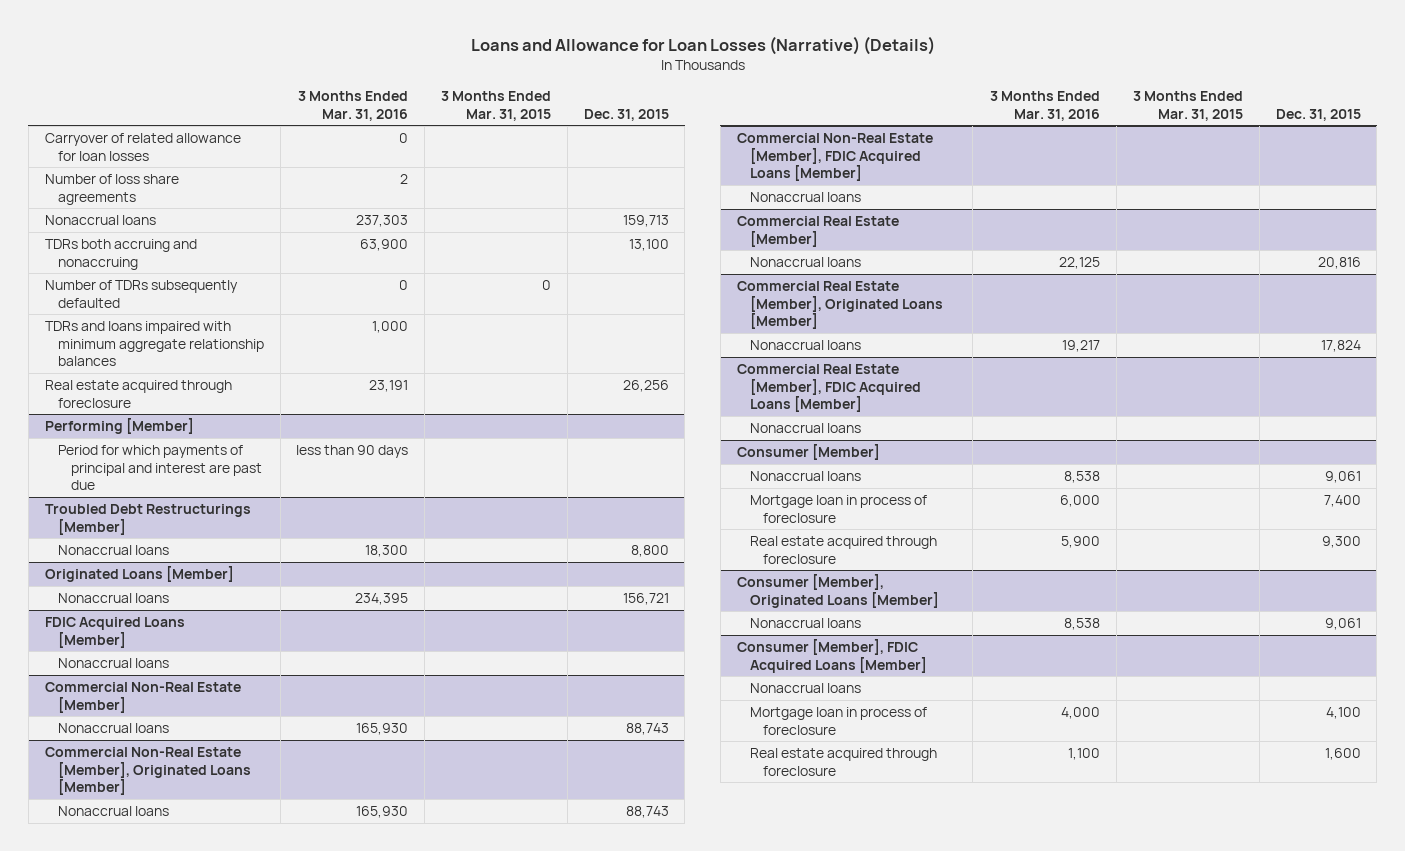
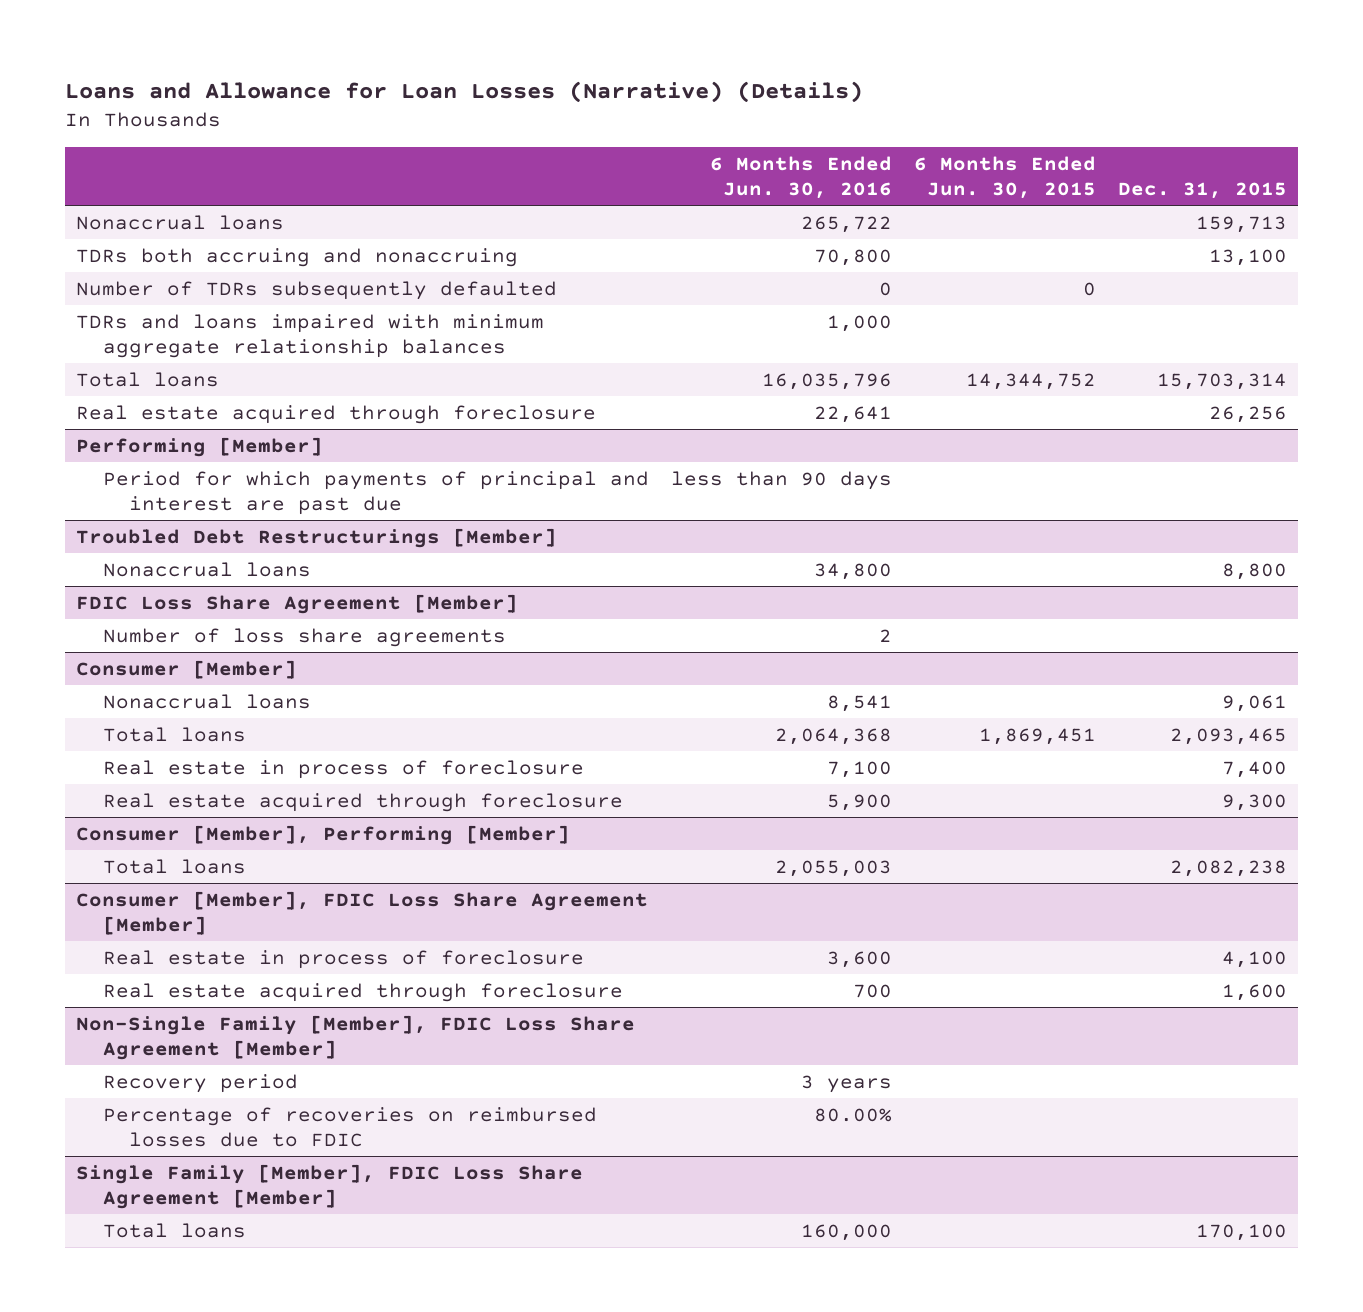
[298,91,409,121] 3 Months Ended Mar. 31, 2016 -> none
[440,91,551,121] 3 Months Ended Mar. 31, 2015 -> none
none -> [709,155,892,200] 6 Months Ended Jun. 30, 2016
none -> [913,155,1096,200] 6 Months Ended Jun. 30, 2015
[44,133,241,161] Carryover of related allowance for loan losses -> none
[44,174,179,205] Number of loss share agreements -> none
none -> [76,371,220,387] Total loans
[44,566,234,583] Originated Loans [Member] -> none
[57,593,169,604] Nonaccrual loans -> none
[44,617,185,648] FDIC Acquired Loans [Member] -> none
[57,658,169,669] Nonaccrual loans -> none
[44,682,241,713] Commercial Non-Real Estate [Member] -> none
[57,723,169,734] Nonaccrual loans -> none
[44,747,251,796] Commercial Non-Real Estate [Member], Originated Loans [Member] -> none
[57,806,169,817] Nonaccrual loans -> none
[736,133,933,182] Commercial Non-Real Estate [Member], FDIC Acquired Loans [Member] -> none
[749,192,861,203] Nonaccrual loans -> none
[736,216,899,247] Commercial Real Estate [Member] -> none
[749,257,861,268] Nonaccrual loans -> none
[736,281,943,330] Commercial Real Estate [Member], Originated Loans [Member] -> none
[749,340,861,351] Nonaccrual loans -> none
[736,364,921,413] Commercial Real Estate [Member], FDIC Acquired Loans [Member] -> none
[749,423,861,434] Nonaccrual loans -> none
none -> [76,593,519,614] FDIC Loss Share Agreement [Member]
none -> [102,627,506,647] Number of loss share agreements
none -> [102,726,246,742] Total loans
[749,495,927,523] Mortgage loan in process of foreclosure -> [102,759,584,779] Real estate in process of foreclosure
[736,574,939,608] Consumer [Member], Originated Loans [Member] -> none
[749,618,861,629] Nonaccrual loans -> none
[736,639,927,673] Consumer [Member], FDIC Acquired Loans [Member] -> none
[749,683,861,694] Nonaccrual loans -> none
none -> [76,824,571,845] Consumer [Member], Performing [Member]
none -> [102,858,246,874] Total loans
none -> [76,890,649,935] Consumer [Member], FDIC Loss Share Agreement [Member]
[749,707,927,735] Mortgage loan in process of foreclosure -> [102,949,584,969] Real estate in process of foreclosure
none -> [76,1014,636,1060] Non-Single Family [Member], FDIC Loss Share Agreement [Member]
none -> [102,1073,298,1093] Recovery period
none -> [102,1106,597,1147] Percentage of recoveries on reimbursed losses due to FDIC
none -> [76,1163,584,1209] Single Family [Member], FDIC Loss Share Agreement [Member]
none -> [102,1222,246,1238] Total loans

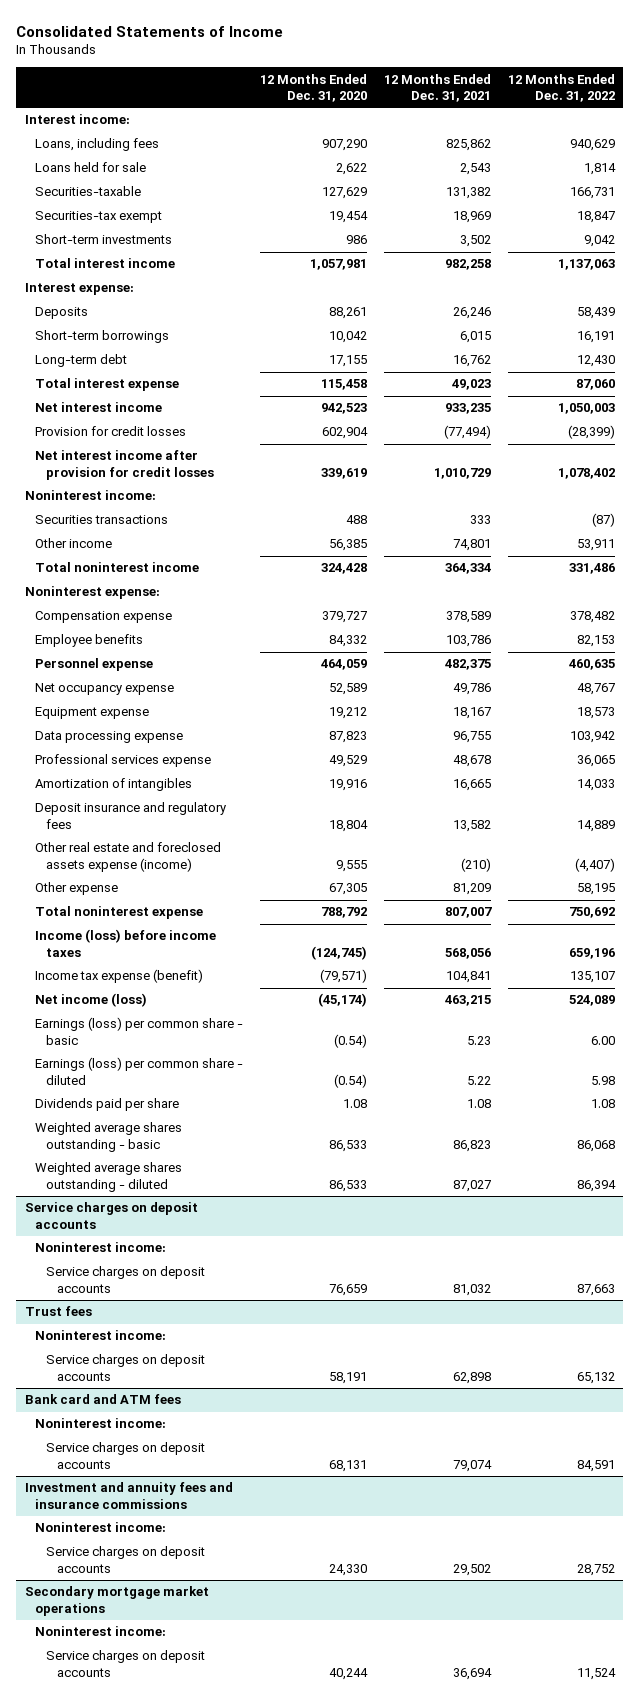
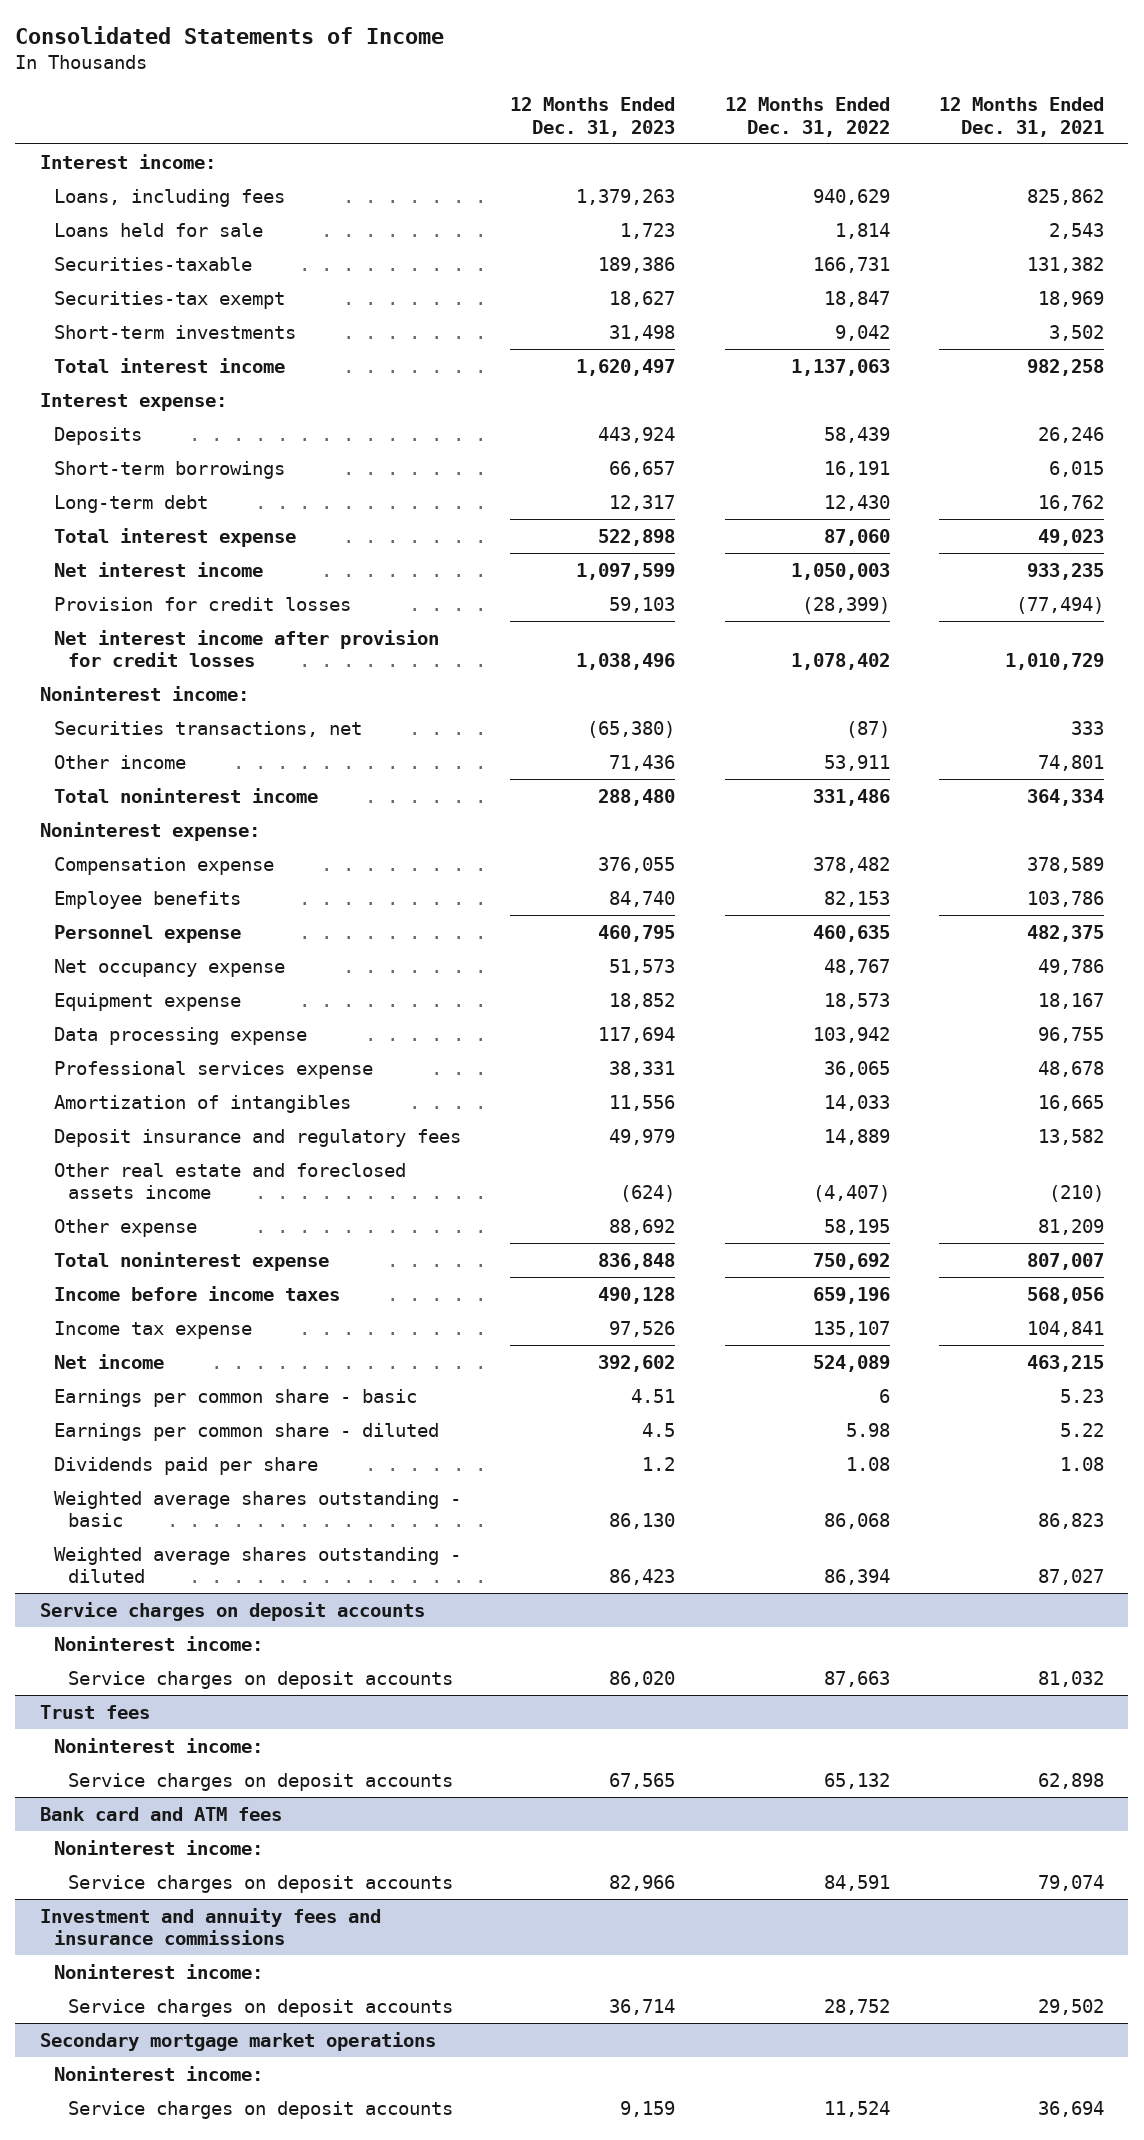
[260,73,368,103] 12 Months Ended Dec. 31, 2020 -> none
none -> [510,97,676,137] 12 Months Ended Dec. 31, 2023
[35,515,169,525] Securities transactions -> [54,720,363,737] Securities transactions, net
[35,842,222,872] Other real estate and foreclosed assets expense (income) -> [54,1162,407,1200] Other real estate and foreclosed assets income
[35,929,217,957] Income (loss) before income taxes -> [54,1285,341,1301] Income before income taxes
[35,969,204,984] Income tax expense (benefit) -> [54,1320,253,1339] Income tax expense
[35,993,148,1008] Net income (loss) -> [54,1353,165,1369] Net income
[35,1017,244,1045] Earnings (loss) per common share - basic -> [54,1388,418,1407] Earnings per common share - basic
[590,1035,615,1045] 6.00 -> [878,1388,890,1403] 6
[35,1057,244,1085] Earnings (loss) per common share - diluted -> [54,1422,440,1441] Earnings per common share - diluted

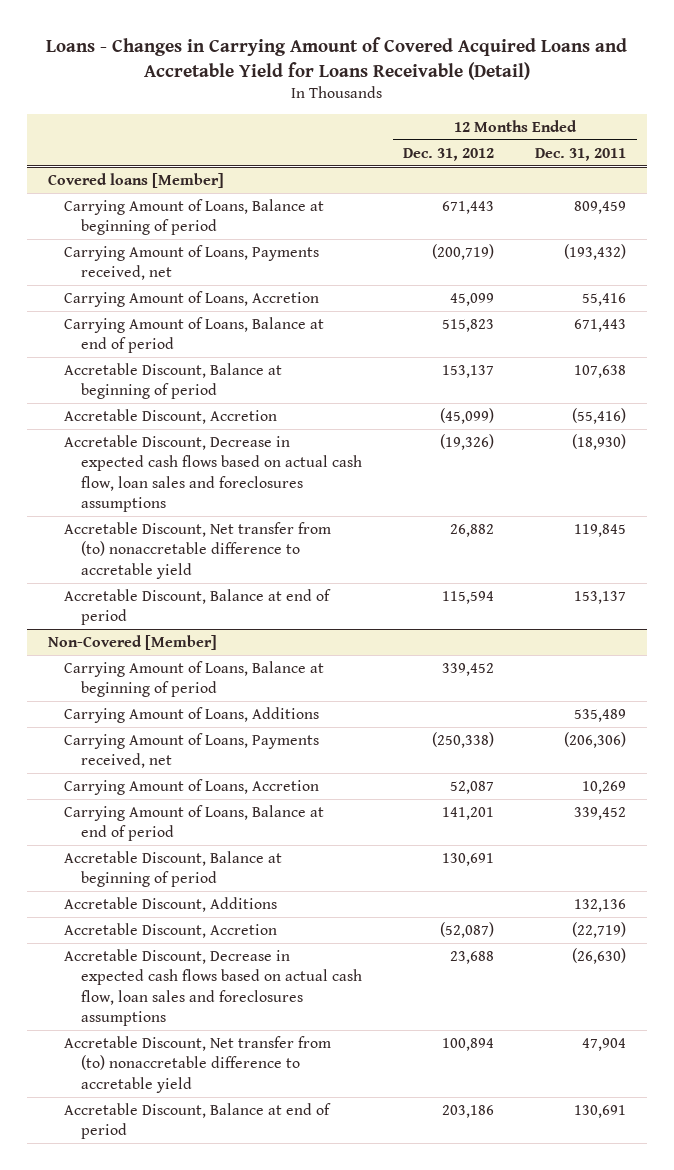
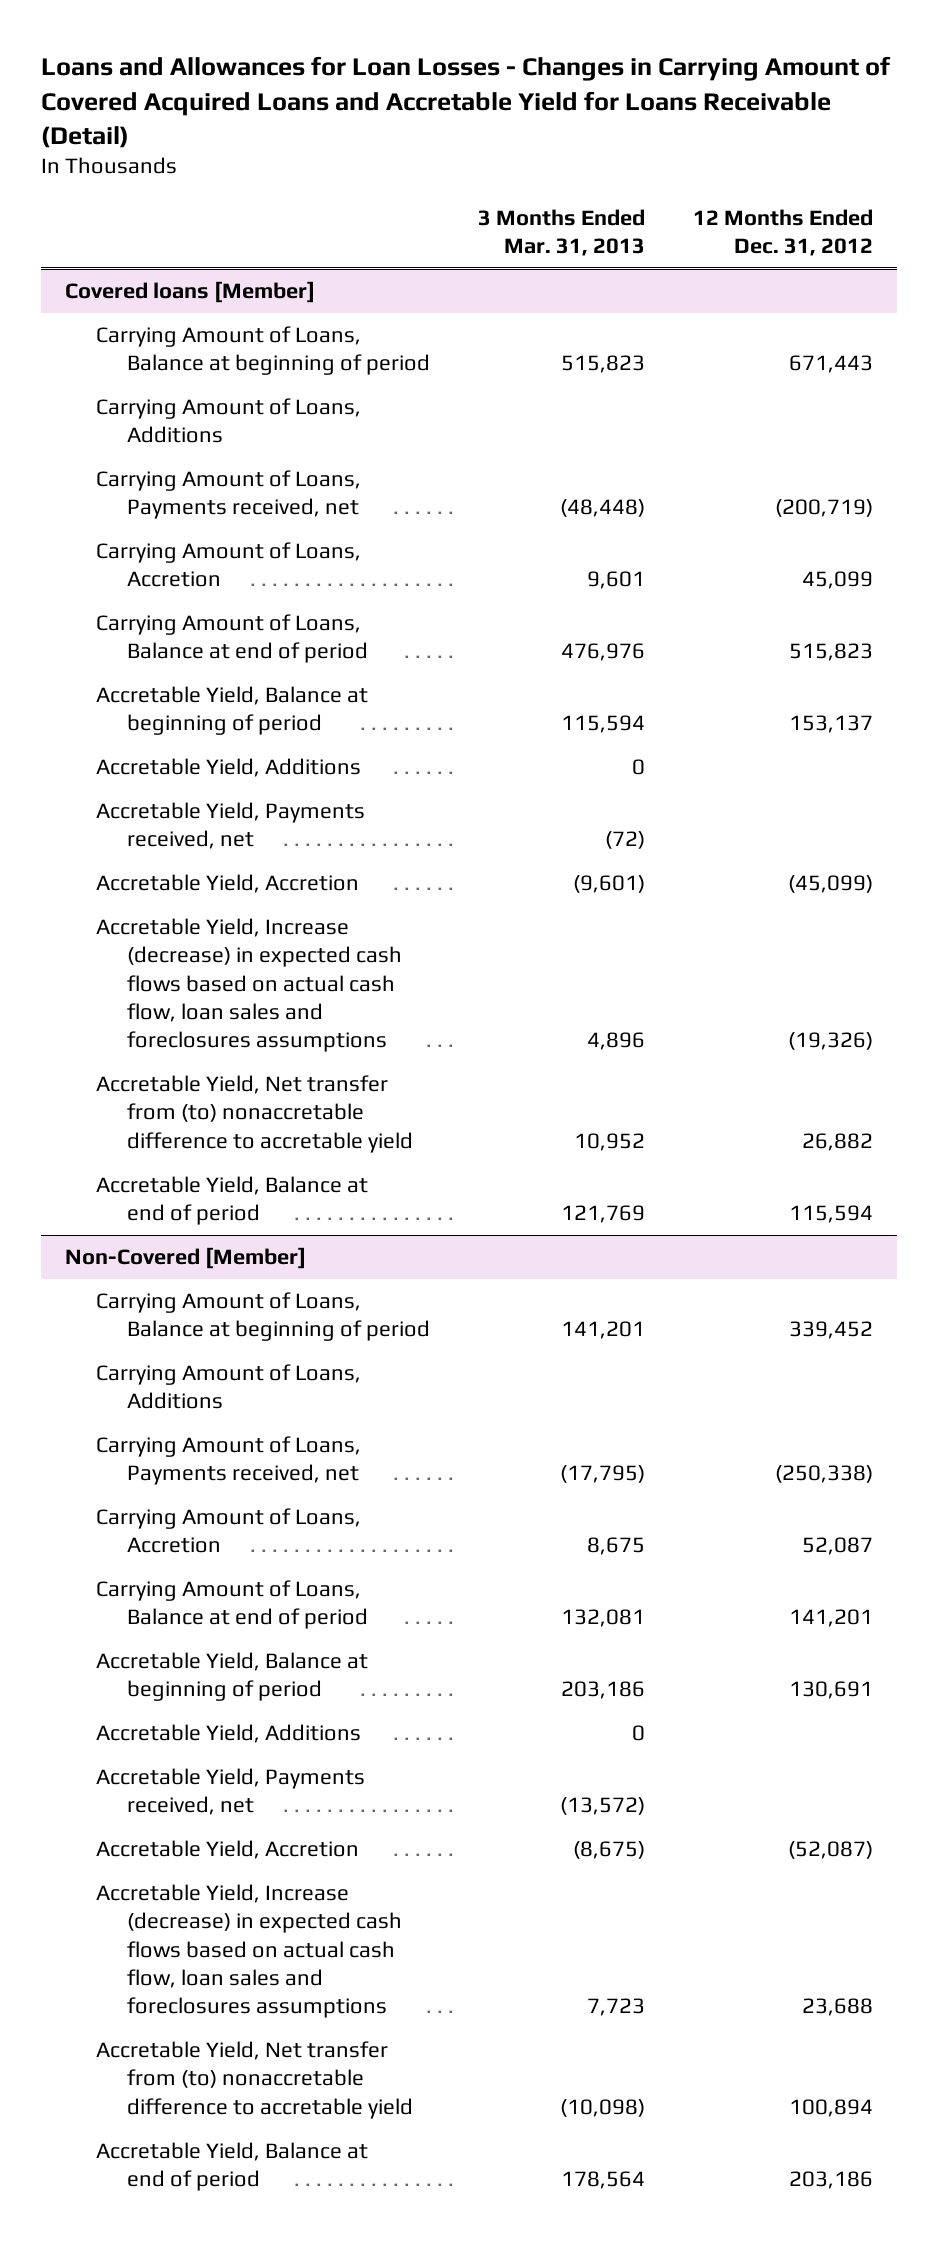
[46,36,628,80] Loans - Changes in Carrying Amount of Covered Acquired Loans and Accretable Yield for Loans Receivable (Detail) -> [41,56,892,148] Loans and Allowances for Loan Losses - Changes in Carrying Amount of Covered Acquired Loans and Accretable Yield for Loans Receivable (Detail)
[535,147,627,161] Dec. 31, 2011 -> none
none -> [477,208,645,256] 3 Months Ended Mar. 31, 2013
none -> [96,398,362,444] Carrying Amount of Loans, Additions
[64,362,283,400] Accretable Discount, Balance at beginning of period -> [96,686,369,736] Accretable Yield, Balance at beginning of period
none -> [96,758,362,778] Accretable Yield, Additions
none -> [96,802,366,850] Accretable Yield, Payments received, net
[64,408,278,424] Accretable Discount, Accretion -> [96,874,360,894] Accretable Yield, Accretion
[64,434,363,513] Accretable Discount, Decrease in expected cash flows based on actual cash flow, loan sales and foreclosures assumptions -> [96,918,402,1052] Accretable Yield, Increase (decrease) in expected cash flows based on actual cash flow, loan sales and foreclosures assumptions
[64,521,332,579] Accretable Discount, Net transfer from (to) nonaccretable difference to accretable yield -> [96,1075,413,1153] Accretable Yield, Net transfer from (to) nonaccretable difference to accretable yield
[64,588,332,626] Accretable Discount, Balance at end of period -> [96,1176,369,1226] Accretable Yield, Balance at end of period
[64,850,283,888] Accretable Discount, Balance at beginning of period -> [96,1652,369,1702] Accretable Yield, Balance at beginning of period
[64,896,278,912] Accretable Discount, Additions -> [96,1724,362,1744] Accretable Yield, Additions
none -> [96,1768,366,1816] Accretable Yield, Payments received, net
[64,922,278,938] Accretable Discount, Accretion -> [96,1840,360,1860] Accretable Yield, Accretion
[64,948,363,1027] Accretable Discount, Decrease in expected cash flows based on actual cash flow, loan sales and foreclosures assumptions -> [96,1884,402,2018] Accretable Yield, Increase (decrease) in expected cash flows based on actual cash flow, loan sales and foreclosures assumptions
[64,1035,332,1093] Accretable Discount, Net transfer from (to) nonaccretable difference to accretable yield -> [96,2041,413,2119] Accretable Yield, Net transfer from (to) nonaccretable difference to accretable yield
[64,1102,332,1140] Accretable Discount, Balance at end of period -> [96,2142,369,2192] Accretable Yield, Balance at end of period

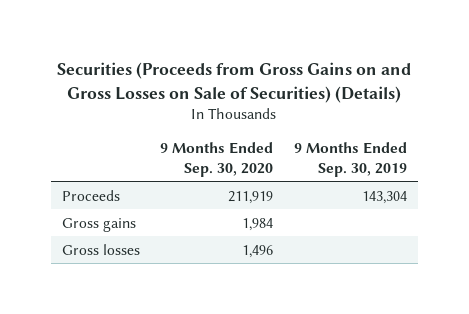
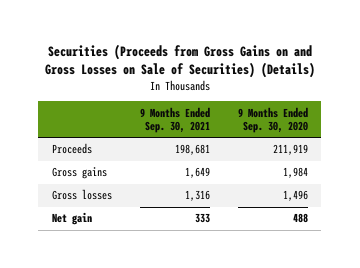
[294,142,408,177] 9 Months Ended Sep. 30, 2019 -> none
none -> [139,106,210,134] 9 Months Ended Sep. 30, 2021
none -> [52,212,93,226] Net gain

